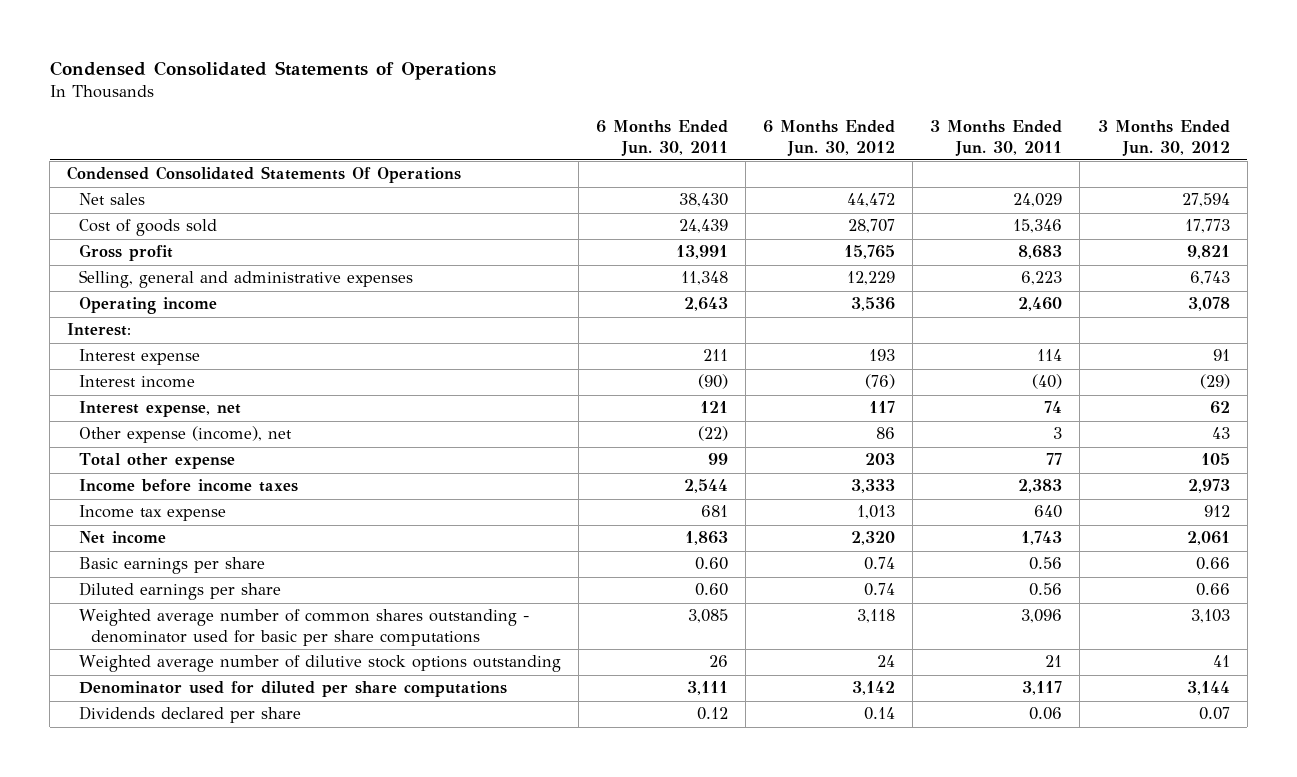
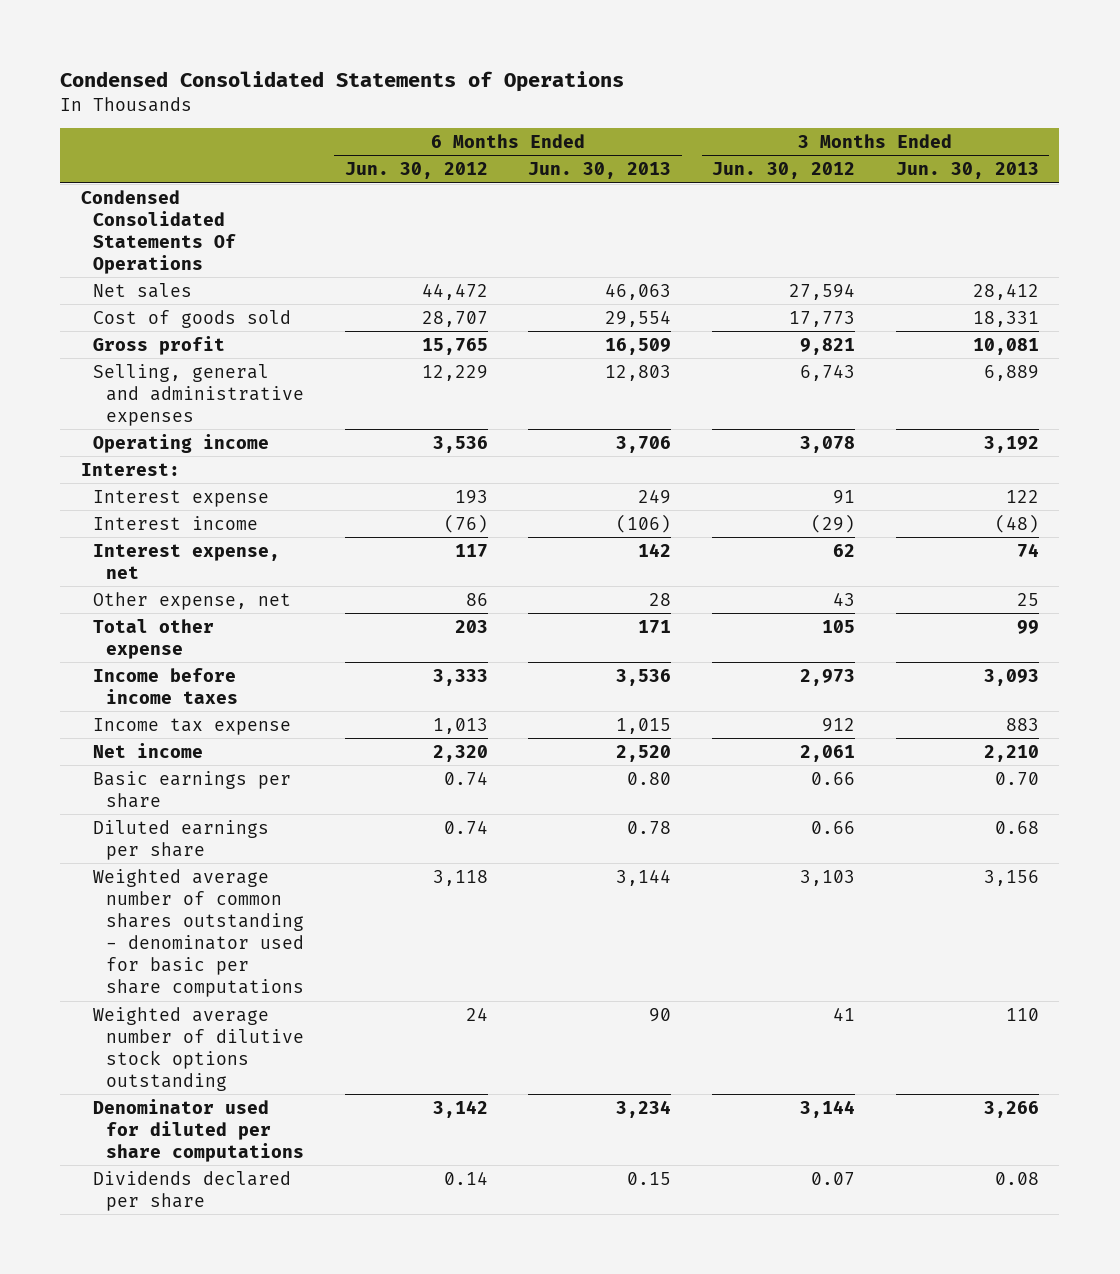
[596,120,729,156] 6 Months Ended Jun. 30, 2011 -> none
[930,120,1063,156] 3 Months Ended Jun. 30, 2011 -> none
none -> [528,162,672,180] Jun. 30, 2013
none -> [895,162,1039,180] Jun. 30, 2013
[78,426,292,444] Other expense (income), net -> [93,591,292,610] Other expense, net

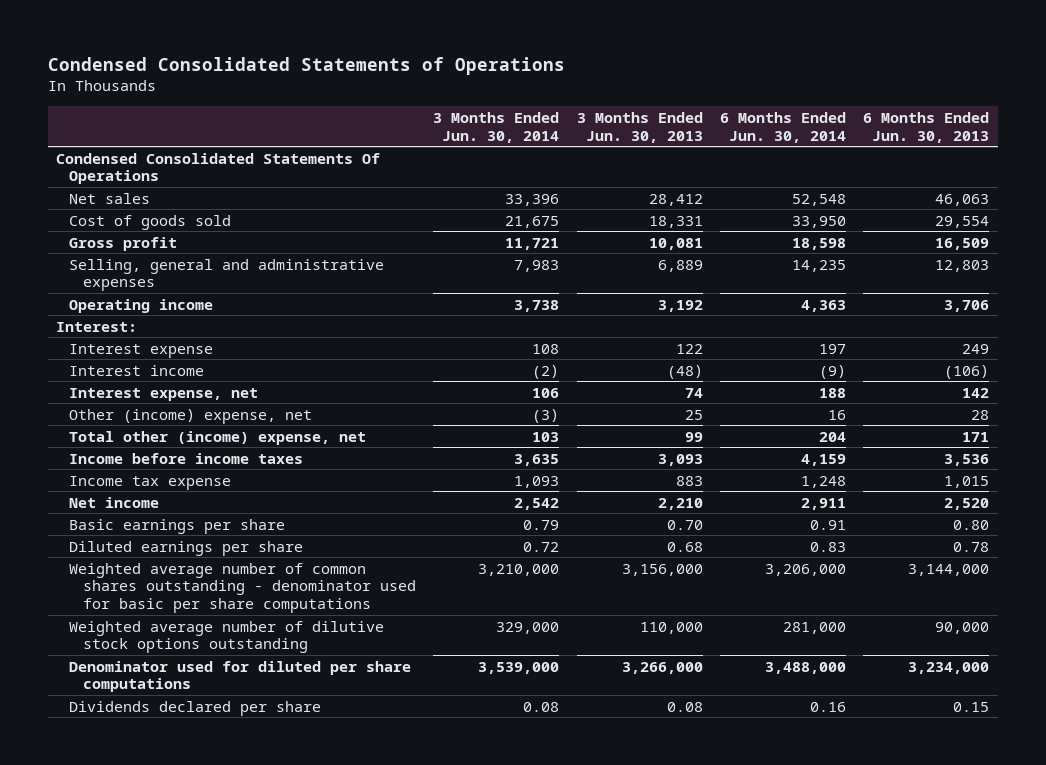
[344,162,488,180] Jun. 30, 2012 -> none
[712,162,856,180] Jun. 30, 2012 -> none
none -> [433,111,560,143] 3 Months Ended Jun. 30, 2014
none -> [719,111,846,143] 6 Months Ended Jun. 30, 2014
[93,591,292,610] Other expense, net -> [69,408,313,424] Other (income) expense, net
[93,618,215,659] Total other expense -> [69,430,367,445] Total other (income) expense, net
[616,868,672,886] 3,144 -> [908,563,990,576] 3,144,000
[983,869,1039,886] 3,156 -> [621,563,703,576] 3,156,000
[649,1007,672,1022] 90 -> [935,621,990,634] 90,000
[1005,1007,1039,1021] 110 -> [639,621,703,634] 110,000
[616,1099,672,1118] 3,234 -> [908,661,990,674] 3,234,000
[983,1100,1039,1118] 3,266 -> [621,661,703,674] 3,266,000

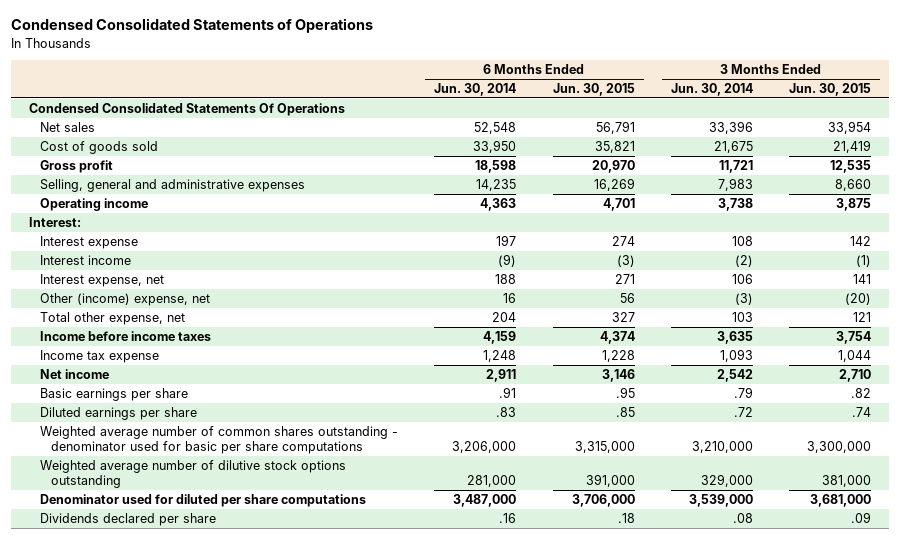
[576,111,703,143] 3 Months Ended Jun. 30, 2013 -> none
[863,111,990,143] 6 Months Ended Jun. 30, 2013 -> none
none -> [552,83,635,97] Jun. 30, 2015
none -> [789,83,872,97] Jun. 30, 2015
[69,430,367,445] Total other (income) expense, net -> [40,312,186,326] Total other expense, net
[523,519,560,530] 0.79 -> [733,387,753,399] .79
[809,519,846,530] 0.91 -> [499,387,517,399] .91
[523,541,560,552] 0.72 -> [733,407,753,418] .72
[809,541,846,552] 0.83 -> [496,407,517,418] .83
[764,661,846,674] 3,488,000 -> [453,494,517,508] 3,487,000
[523,701,560,712] 0.08 -> [732,513,753,524] .08
[809,701,846,712] 0.16 -> [499,513,517,524] .16

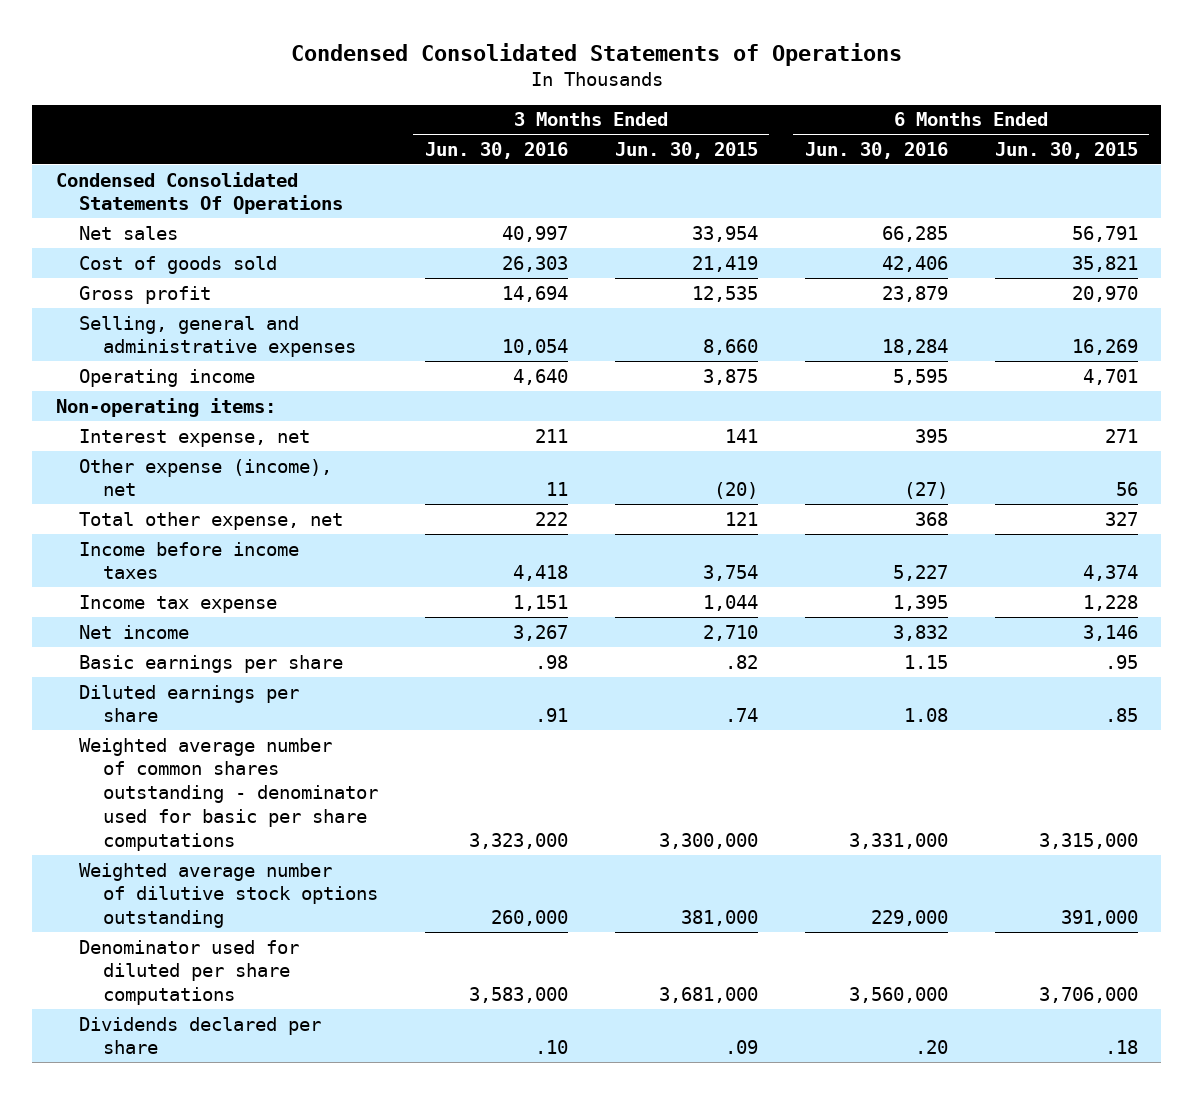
[434,83,517,97] Jun. 30, 2014 -> none
[670,83,753,97] Jun. 30, 2014 -> none
none -> [424,141,568,159] Jun. 30, 2016
none -> [804,141,948,159] Jun. 30, 2016
[40,236,139,250] Interest expense -> none
[40,255,132,266] Interest income -> none
[28,217,81,228] Interest: -> [55,397,276,417] Non-operating items:
[40,293,211,307] Other (income) expense, net -> [79,458,333,497] Other expense (income), net

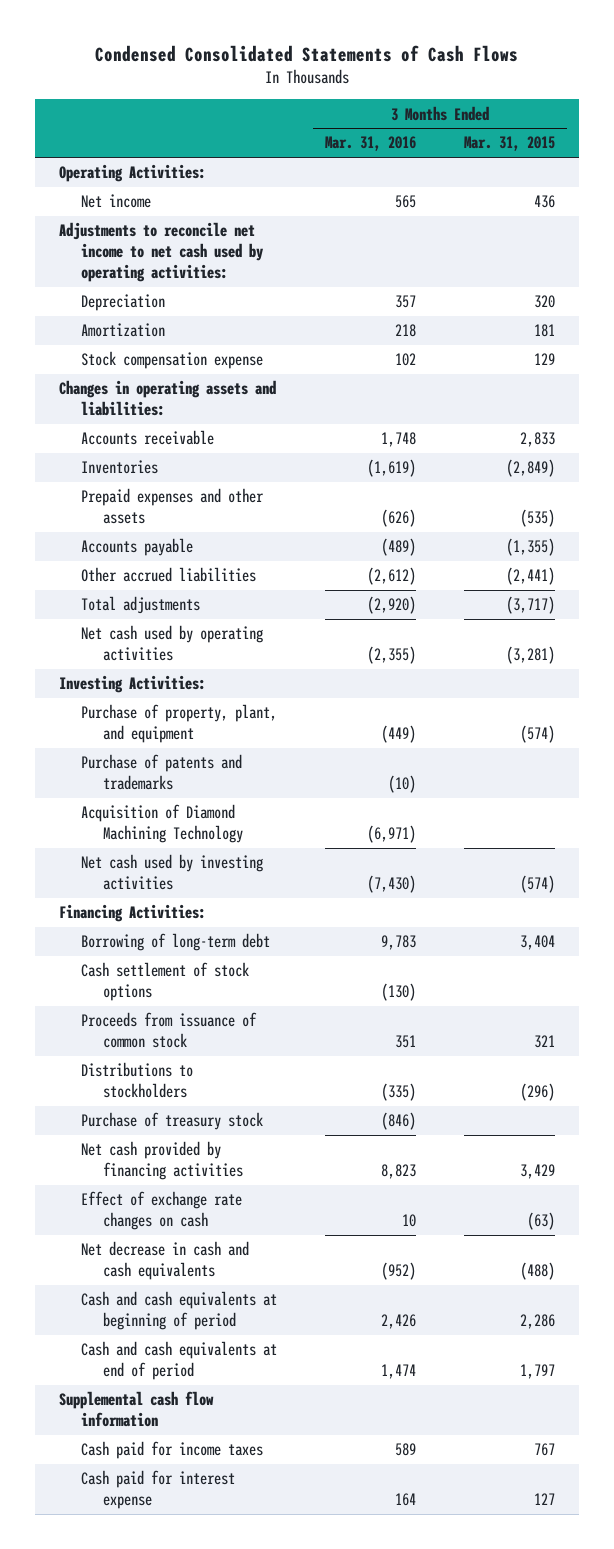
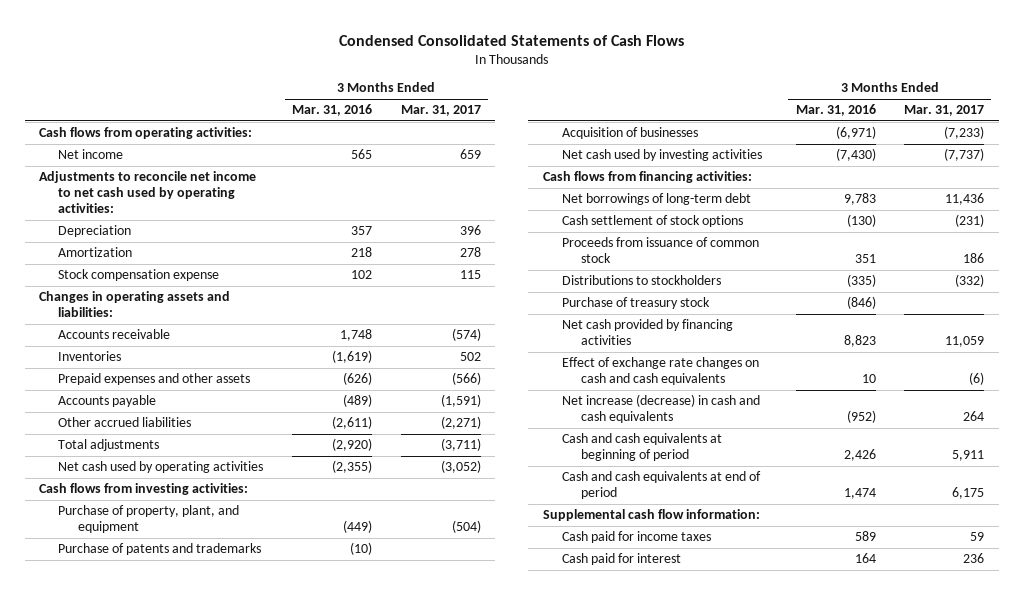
[464,136,556,152] Mar. 31, 2015 -> none
none -> [400,105,481,117] Mar. 31, 2017
[59,164,207,183] Operating Activities: -> [39,127,253,140] Cash flows from operating activities:
[367,567,417,586] (2,612) -> [331,416,372,430] (2,611)
[59,675,207,694] Investing Activities: -> [39,483,249,496] Cash flows from investing activities:
[81,804,243,844] Acquisition of Diamond Machining Technology -> [561,127,698,140] Acquisition of businesses
[59,904,207,923] Financing Activities: -> [542,171,752,184] Cash flows from financing activities:
[81,933,271,952] Borrowing of long-term debt -> [561,193,751,206] Net borrowings of long-term debt
[81,1191,243,1231] Effect of exchange rate changes on cash -> [561,357,759,386] Effect of exchange rate changes on cash and cash equivalents
[81,1241,250,1281] Net decrease in cash and cash equivalents -> [561,394,760,424] Net increase (decrease) in cash and cash equivalents
[59,1391,215,1428] Supplemental cash flow information -> [542,509,760,522] Supplemental cash flow information:
[81,1470,236,1510] Cash paid for interest expense -> [561,553,681,566] Cash paid for interest

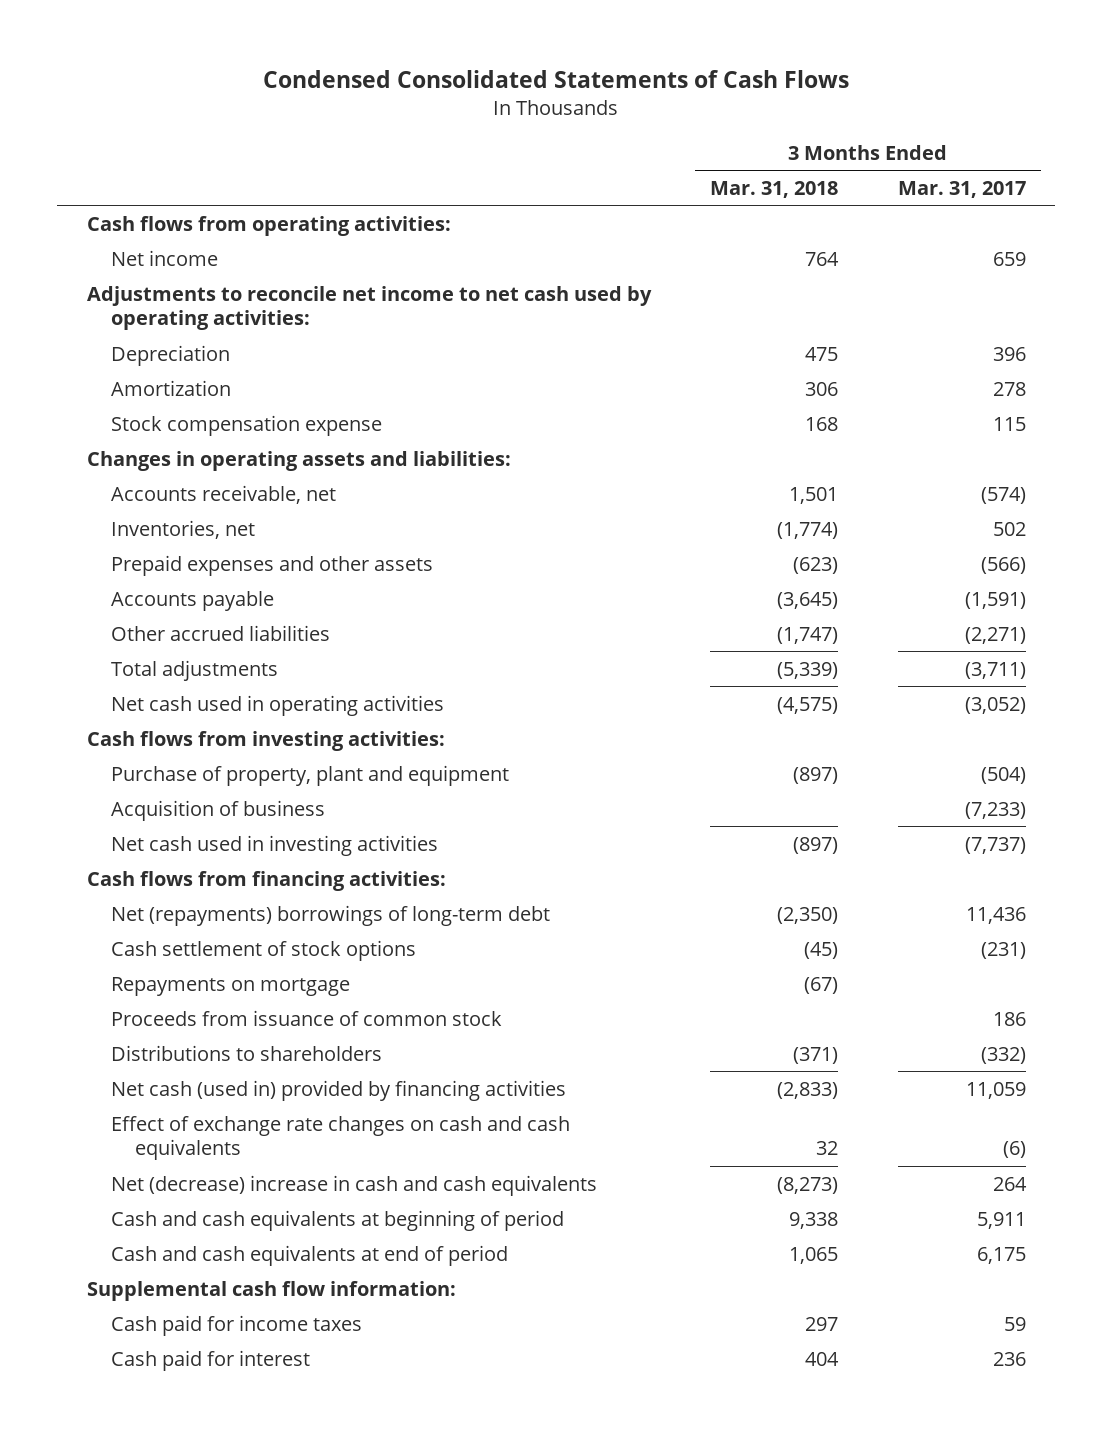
[291,104,372,117] Mar. 31, 2016 -> none
none -> [710,180,839,198] Mar. 31, 2018
[58,329,171,340] Accounts receivable -> [110,484,336,504] Accounts receivable, net
[58,351,122,362] Inventories -> [110,519,255,539] Inventories, net
[58,461,264,474] Net cash used by operating activities -> [110,694,444,716] Net cash used in operating activities
[58,543,262,556] Purchase of patents and trademarks -> none
[58,505,240,534] Purchase of property, plant, and equipment -> [110,764,509,786] Purchase of property, plant and equipment
[561,127,698,140] Acquisition of businesses -> [110,799,325,821] Acquisition of business
[561,149,762,162] Net cash used by investing activities -> [110,834,438,856] Net cash used in investing activities
[561,193,751,206] Net borrowings of long-term debt -> [110,904,550,926] Net (repayments) borrowings of long-term debt
none -> [110,976,350,996] Repayments on mortgage
[561,297,710,310] Purchase of treasury stock -> none
[561,275,721,286] Distributions to stockholders -> [110,1044,382,1061] Distributions to shareholders
[561,319,733,346] Net cash provided by financing activities -> [110,1079,566,1101] Net cash (used in) provided by financing activities
[561,394,760,424] Net increase (decrease) in cash and cash equivalents -> [110,1174,597,1196] Net (decrease) increase in cash and cash equivalents

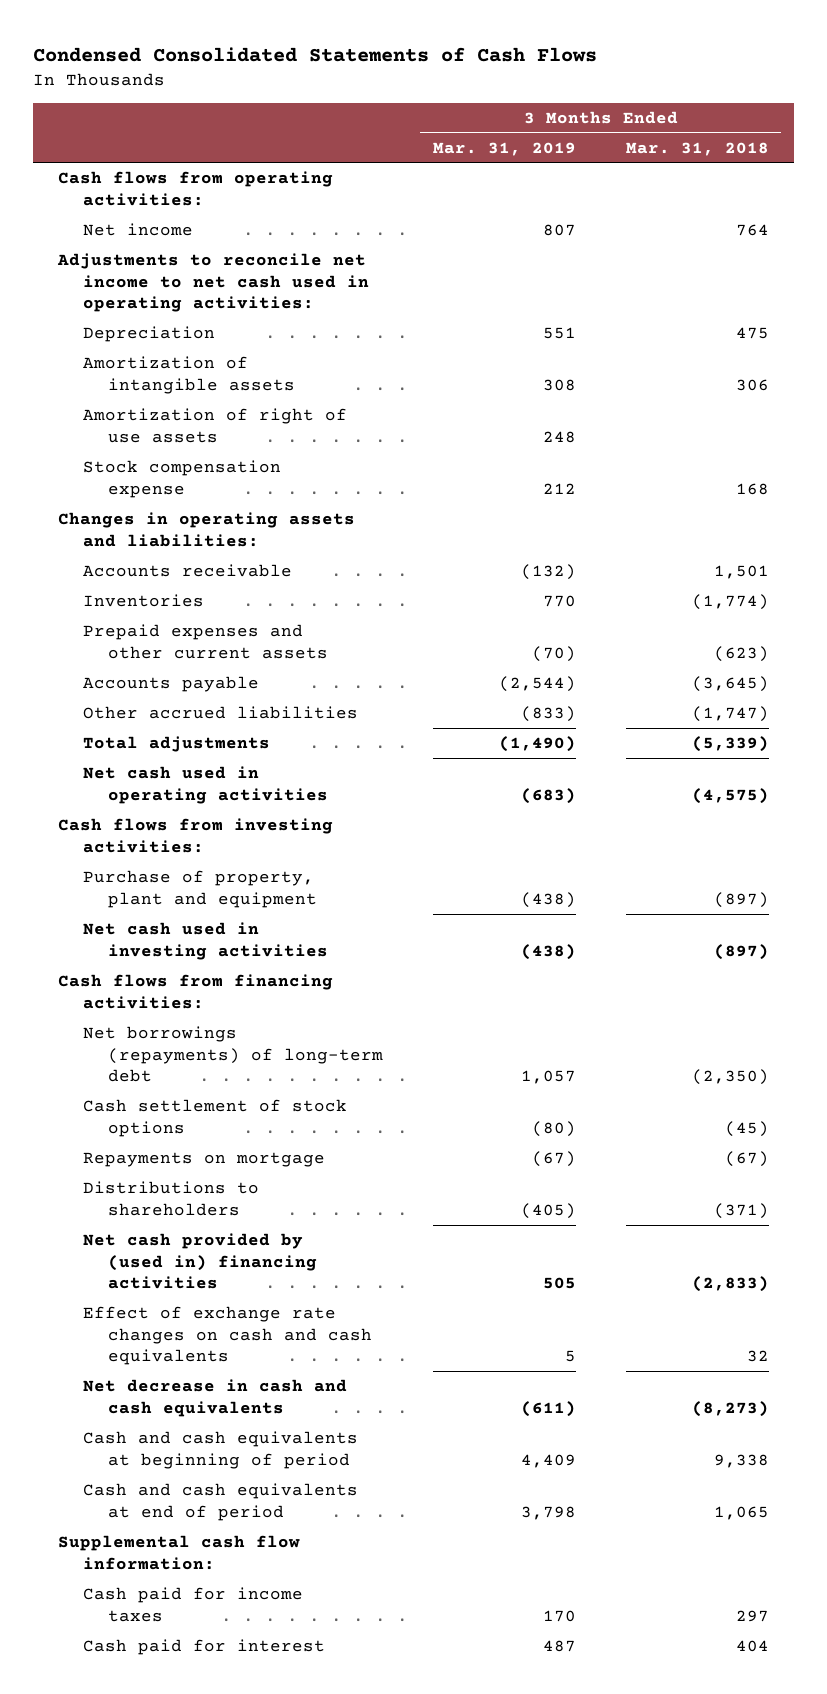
[897,180,1026,198] Mar. 31, 2017 -> none
none -> [432,141,576,156] Mar. 31, 2019
[86,285,652,331] Adjustments to reconcile net income to net cash used by operating activities: -> [57,253,369,313] Adjustments to reconcile net income to net cash used in operating activities:
[110,379,231,396] Amortization -> none
none -> [82,356,295,394] Amortization of intangible assets
none -> [82,408,347,443] Amortization of right of use assets
[110,484,336,504] Accounts receivable, net -> [82,564,292,578] Accounts receivable
[110,519,255,539] Inventories, net -> [82,594,204,608] Inventories
[110,554,433,576] Prepaid expenses and other assets -> [82,624,328,659] Prepaid expenses and other current assets
[110,799,325,821] Acquisition of business -> none
[110,904,550,926] Net (repayments) borrowings of long-term debt -> [82,1026,383,1083] Net borrowings (repayments) of long-term debt
[110,1009,502,1026] Proceeds from issuance of common stock -> none
[110,1079,566,1101] Net cash (used in) provided by financing activities -> [82,1233,317,1290] Net cash provided by (used in) financing activities
[110,1174,597,1196] Net (decrease) increase in cash and cash equivalents -> [82,1379,347,1417] Net decrease in cash and cash equivalents

